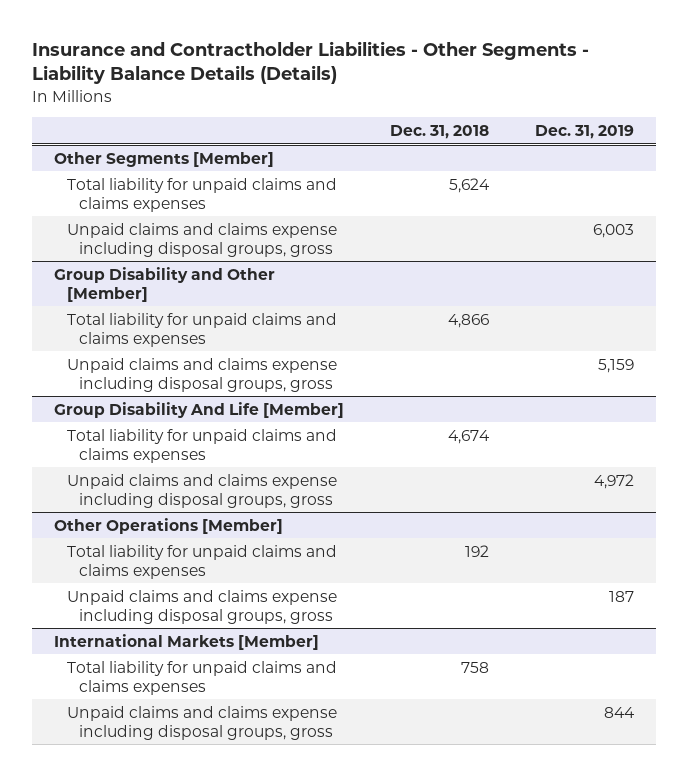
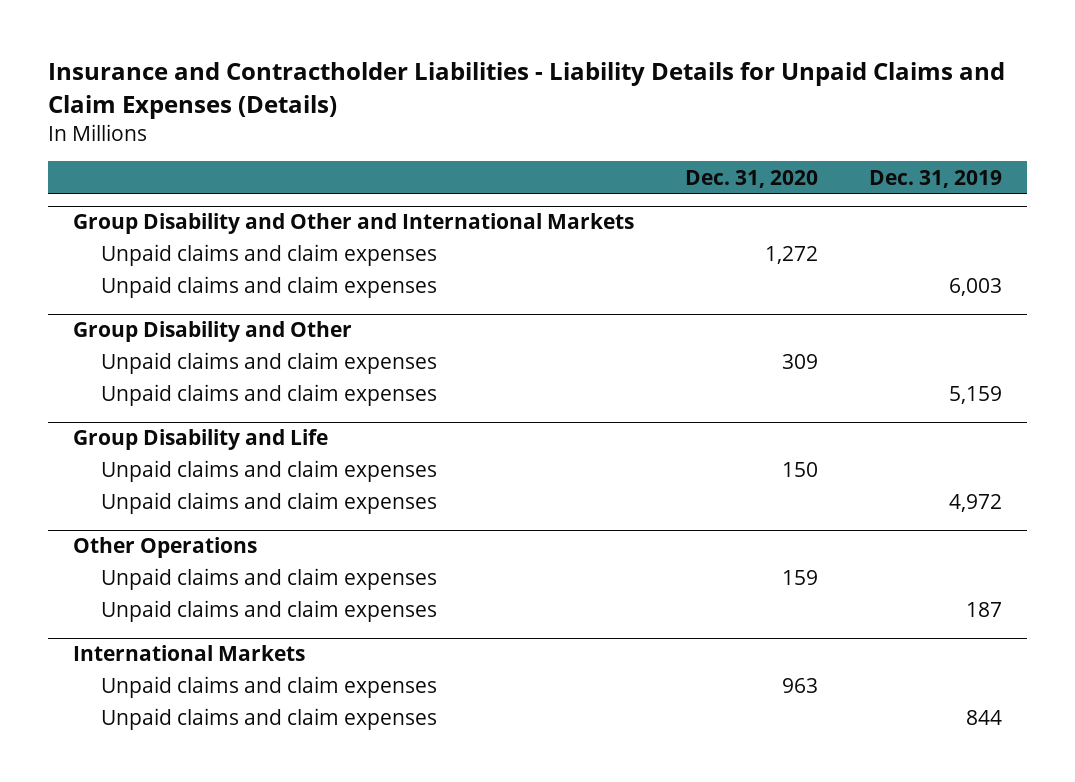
[31,41,589,85] Insurance and Contractholder Liabilities - Other Segments - Liability Balance Details (Details) -> [47,62,1005,119] Insurance and Contractholder Liabilities - Liability Details for Unpaid Claims and Claim Expenses (Details)
[390,125,490,140] Dec. 31, 2018 -> none
none -> [684,169,818,188] Dec. 31, 2020
[54,151,275,167] Other Segments [Member] -> none
[66,177,337,212] Total liability for unpaid claims and claims expenses -> none
[66,222,337,257] Unpaid claims and claims expense including disposal groups, gross -> none
none -> [73,213,635,235] Group Disability and Other and International Markets
none -> [101,244,438,267] Unpaid claims and claim expenses
none -> [101,276,438,299] Unpaid claims and claim expenses
[54,266,276,302] Group Disability and Other [Member] -> [73,321,353,343] Group Disability and Other
[66,312,337,347] Total liability for unpaid claims and claims expenses -> [101,352,438,375] Unpaid claims and claim expenses
[66,357,337,392] Unpaid claims and claims expense including disposal groups, gross -> [101,384,438,407] Unpaid claims and claim expenses
[54,401,345,418] Group Disability And Life [Member] -> [73,429,329,451] Group Disability and Life
[66,428,337,463] Total liability for unpaid claims and claims expenses -> [101,460,438,483] Unpaid claims and claim expenses
[66,473,337,508] Unpaid claims and claims expense including disposal groups, gross -> [101,492,438,515] Unpaid claims and claim expenses
[54,517,284,534] Other Operations [Member] -> [73,537,258,559] Other Operations
[66,544,337,579] Total liability for unpaid claims and claims expenses -> [101,568,438,591] Unpaid claims and claim expenses
[66,589,337,624] Unpaid claims and claims expense including disposal groups, gross -> [101,600,438,623] Unpaid claims and claim expenses
[54,633,320,650] International Markets [Member] -> [73,645,306,662] International Markets
[66,660,337,695] Total liability for unpaid claims and claims expenses -> [101,676,438,699] Unpaid claims and claim expenses
[66,705,337,740] Unpaid claims and claims expense including disposal groups, gross -> [101,708,438,731] Unpaid claims and claim expenses

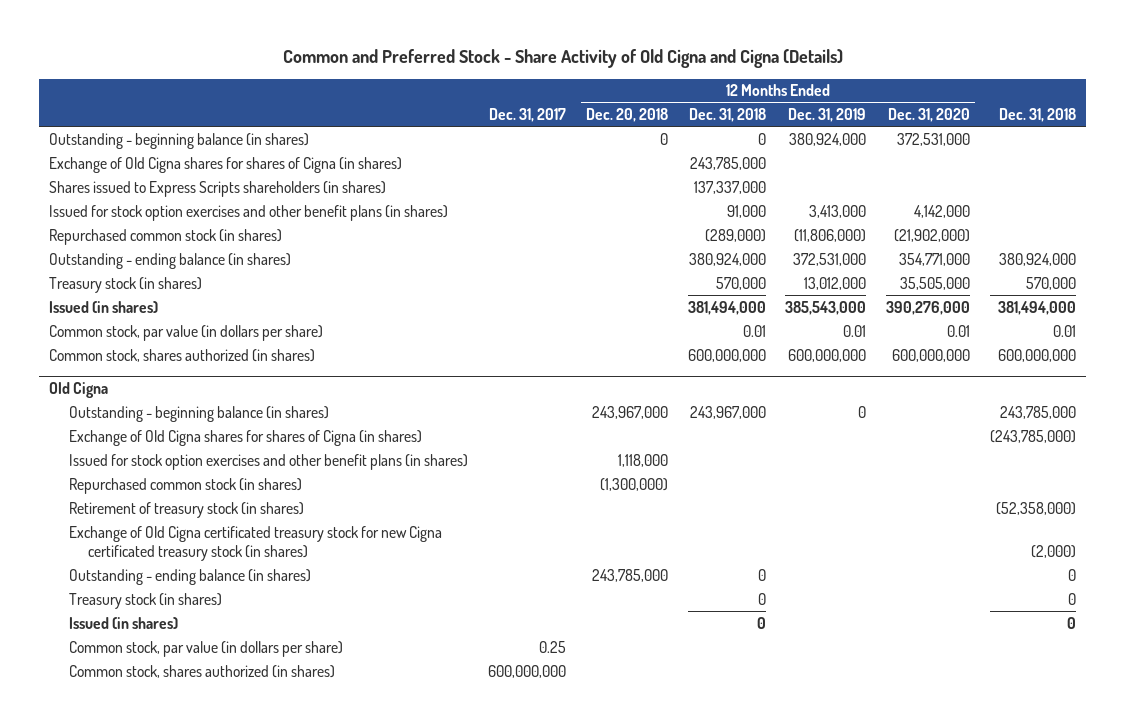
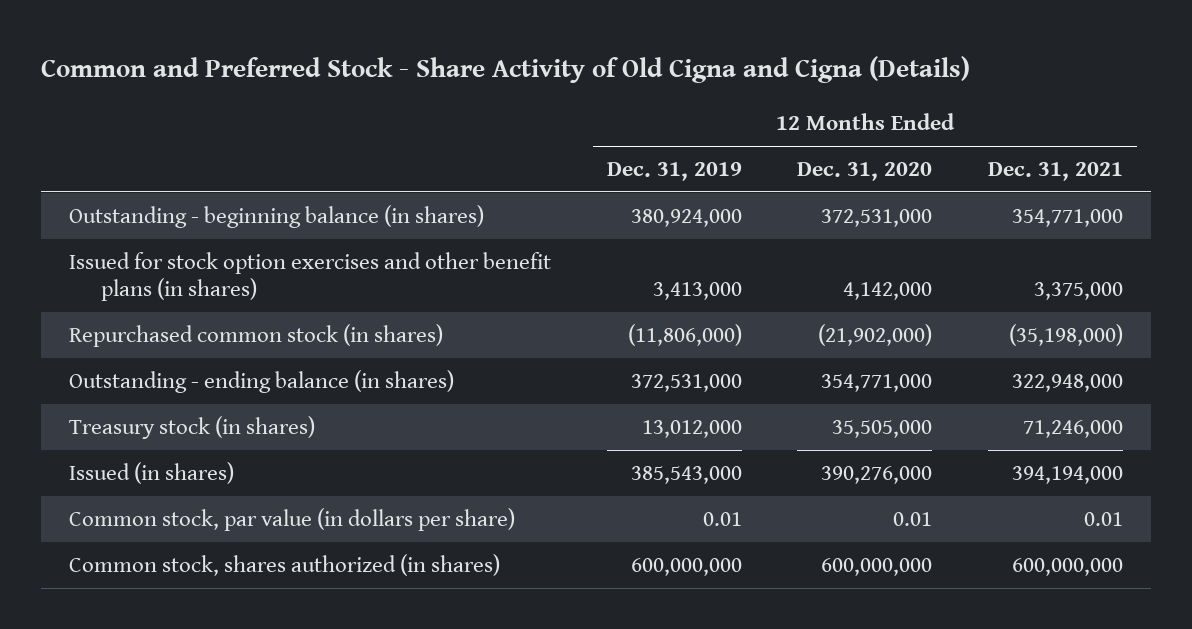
[488,107,566,122] Dec. 31, 2017 -> none
[585,107,668,122] Dec. 20, 2018 -> none
[688,107,766,122] Dec. 31, 2018 -> none
[999,107,1077,122] Dec. 31, 2018 -> none
none -> [987,162,1123,182] Dec. 31, 2021
[48,156,402,173] Exchange of Old Cigna shares for shares of Cigna (in shares) -> none
[48,180,386,197] Shares issued to Express Scripts shareholders (in shares) -> none
[48,382,108,399] Old Cigna -> none
[68,405,329,422] Outstanding - beginning balance (in shares) -> none
[68,429,422,446] Exchange of Old Cigna shares for shares of Cigna (in shares) -> none
[68,453,468,470] Issued for stock option exercises and other benefit plans (in shares) -> none
[68,477,302,494] Repurchased common stock (in shares) -> none
[68,501,304,518] Retirement of treasury stock (in shares) -> none
[68,525,442,562] Exchange of Old Cigna certificated treasury stock for new Cigna certificated treasury stock (in shares) -> none
[68,568,311,585] Outstanding - ending balance (in shares) -> none
[68,592,222,609] Treasury stock (in shares) -> none
[68,616,178,629] Issued (in shares) -> none
[68,640,343,657] Common stock, par value (in dollars per share) -> none
[68,664,335,678] Common stock, shares authorized (in shares) -> none

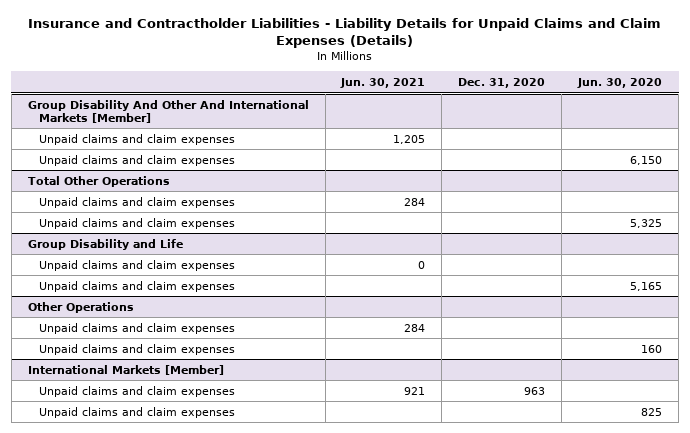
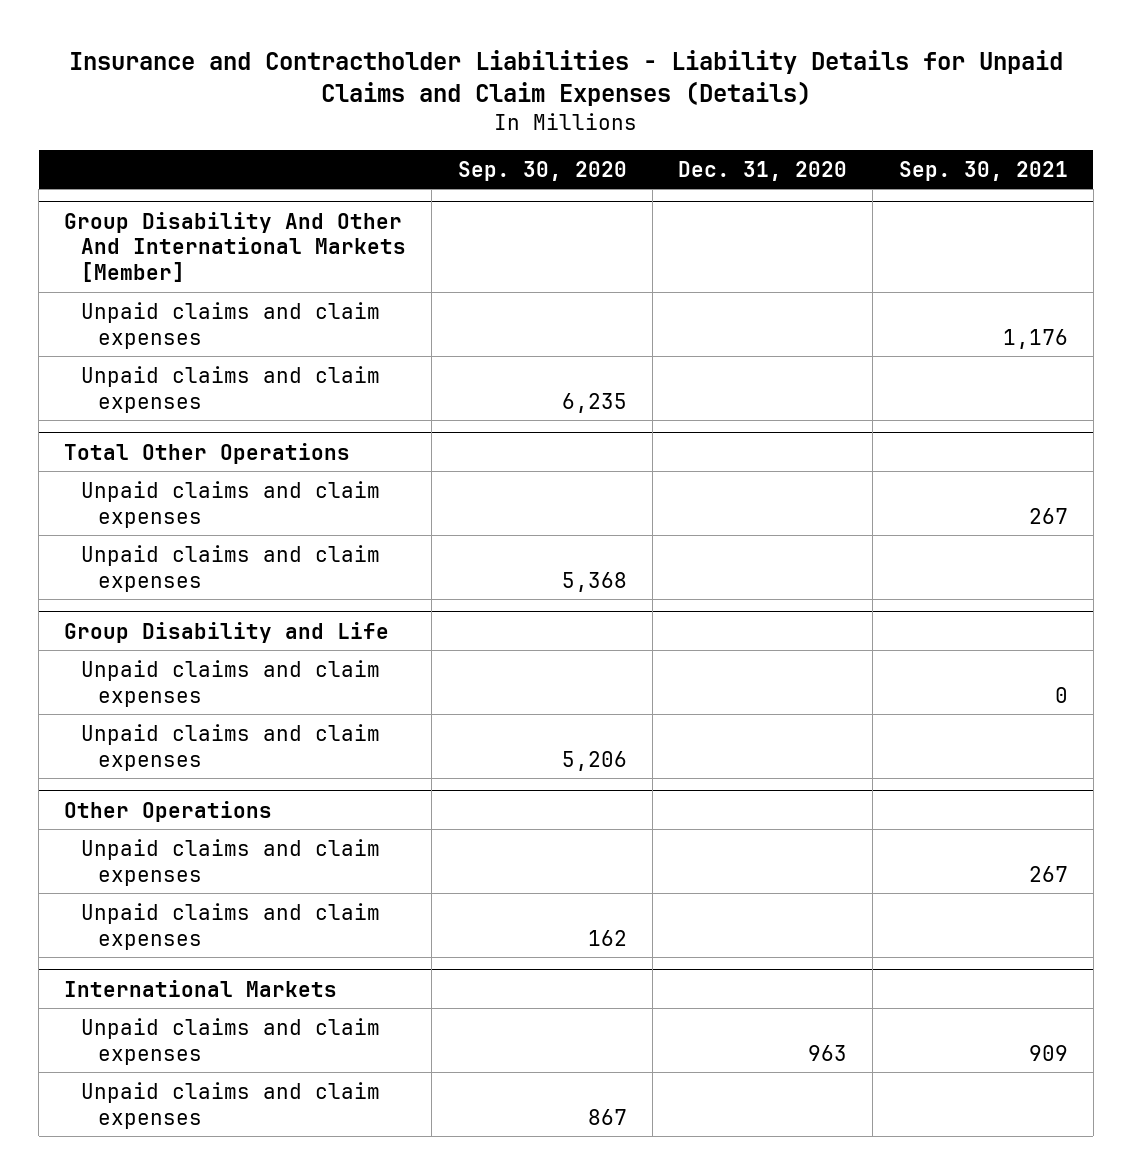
[340,77,426,88] Jun. 30, 2021 -> none
[577,77,663,88] Jun. 30, 2020 -> none
none -> [457,160,627,181] Sep. 30, 2020
none -> [898,160,1068,181] Sep. 30, 2021
[27,364,224,375] International Markets [Member] -> [64,979,338,997] International Markets

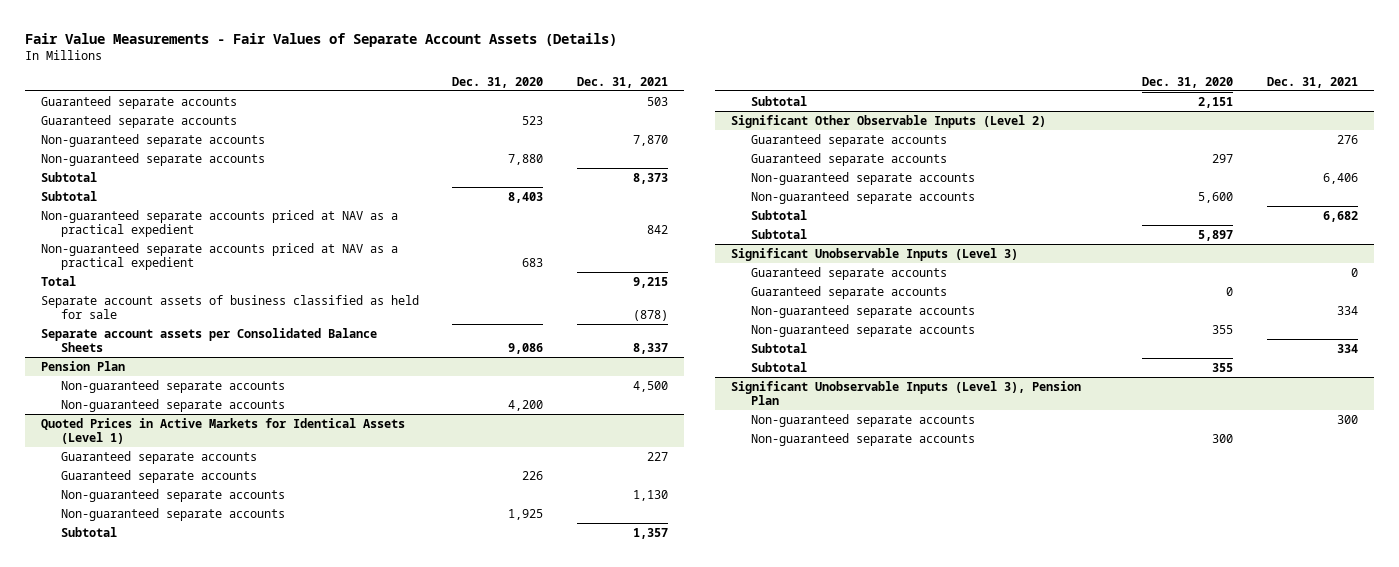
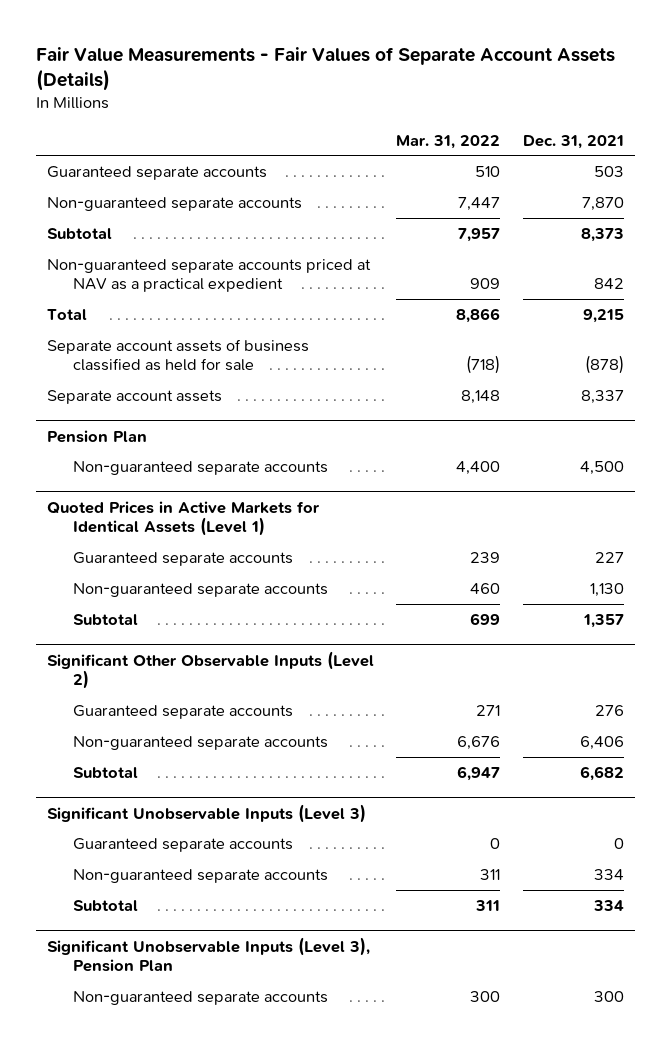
[452,76,544,88] Dec. 31, 2020 -> none
none -> [396,134,501,149] Mar. 31, 2022
[41,114,238,128] Guaranteed separate accounts -> none
[41,152,266,166] Non-guaranteed separate accounts -> none
[41,190,98,201] Subtotal -> none
[41,242,399,271] Non-guaranteed separate accounts priced at NAV as a practical expedient -> none
[41,327,378,353] Separate account assets per Consolidated Balance Sheets -> [46,389,222,404] Separate account assets
[60,398,285,412] Non-guaranteed separate accounts -> none
[60,469,257,483] Guaranteed separate accounts -> none
[60,507,285,521] Non-guaranteed separate accounts -> none
[750,95,807,106] Subtotal -> none
[750,152,947,166] Guaranteed separate accounts -> none
[750,190,975,204] Non-guaranteed separate accounts -> none
[750,228,807,239] Subtotal -> none
[750,285,947,299] Guaranteed separate accounts -> none
[750,323,975,337] Non-guaranteed separate accounts -> none
[750,361,807,372] Subtotal -> none
[750,432,975,446] Non-guaranteed separate accounts -> none

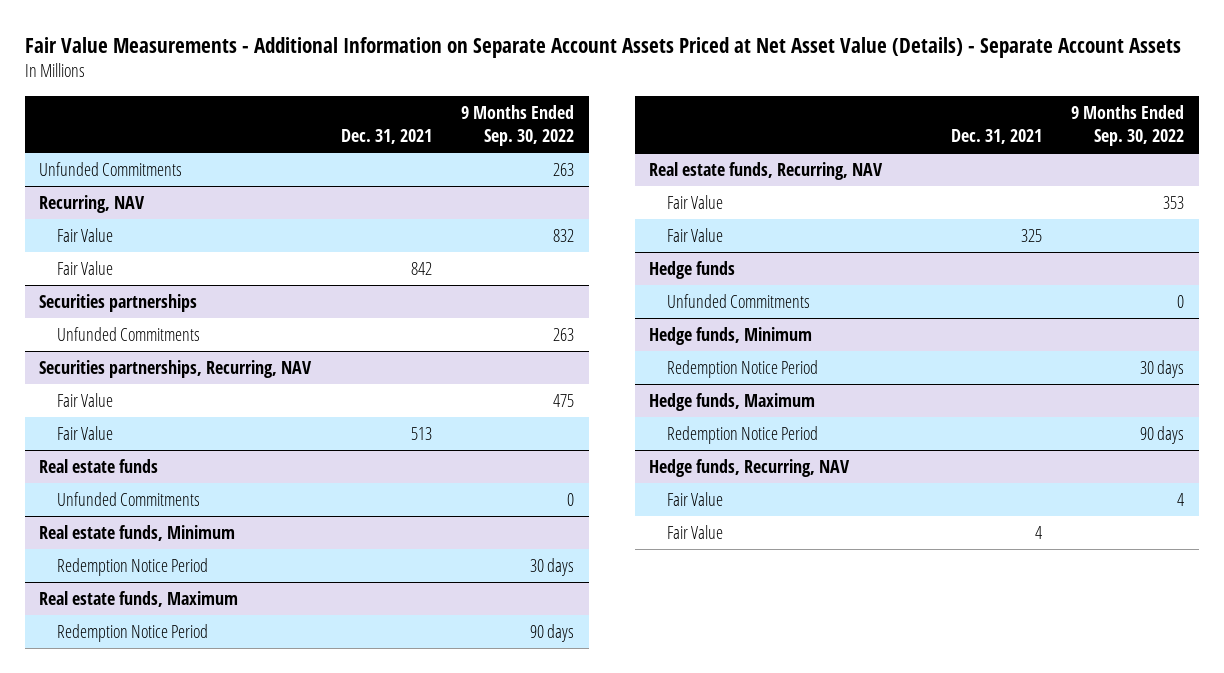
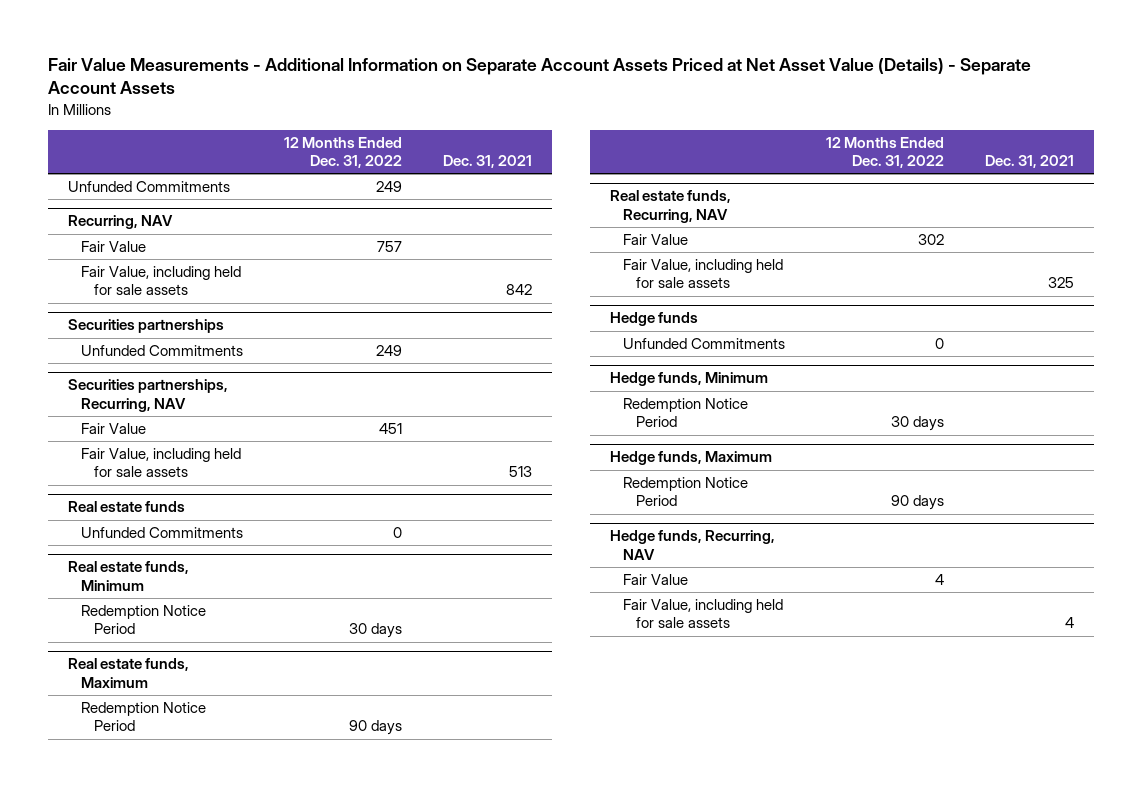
[461,104,575,147] 9 Months Ended Sep. 30, 2022 -> none
none -> [284,136,403,169] 12 Months Ended Dec. 31, 2022
[57,260,114,275] Fair Value -> [81,266,242,296] Fair Value, including held for sale assets
[57,425,114,440] Fair Value -> [81,448,242,478] Fair Value, including held for sale assets
[667,227,724,242] Fair Value -> [623,259,784,289] Fair Value, including held for sale assets
[667,524,724,539] Fair Value -> [623,599,784,629] Fair Value, including held for sale assets

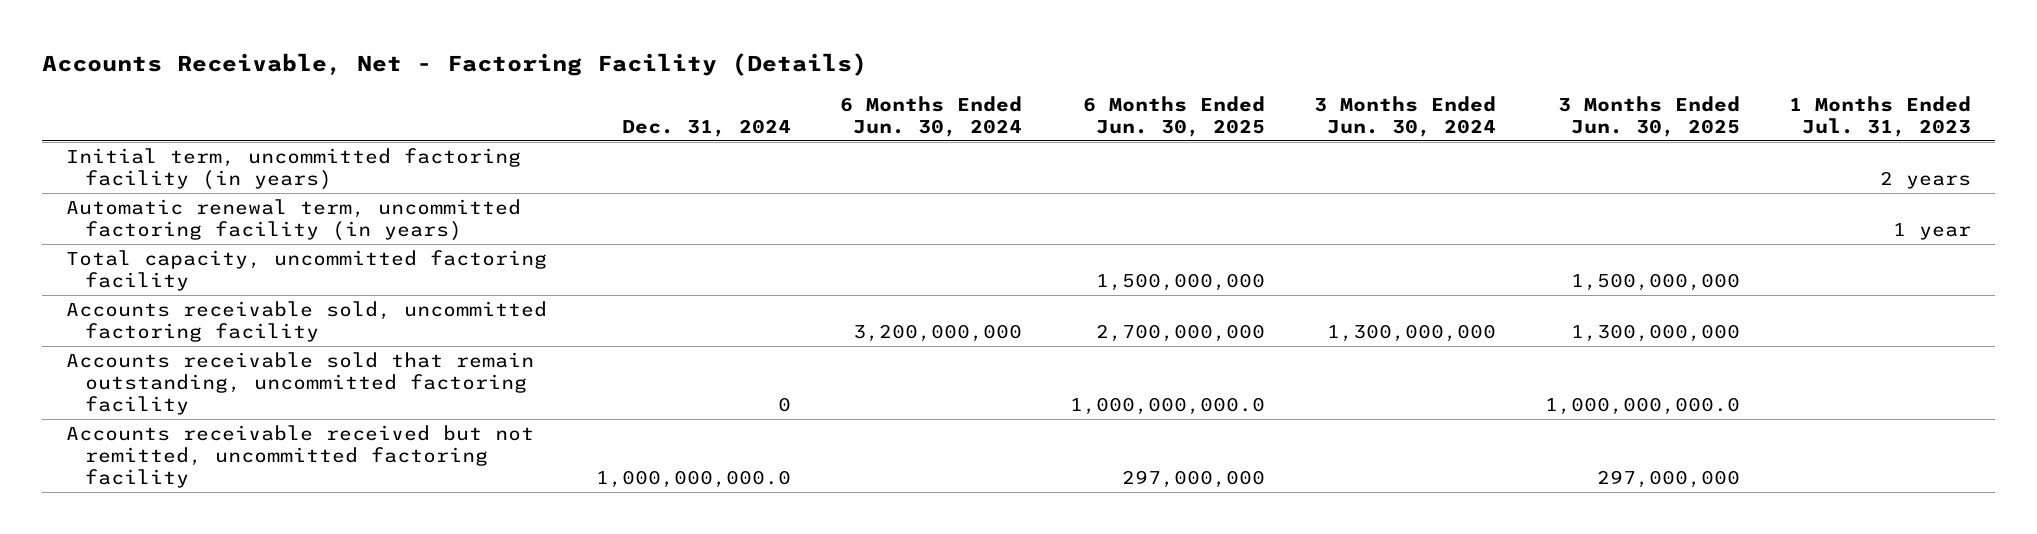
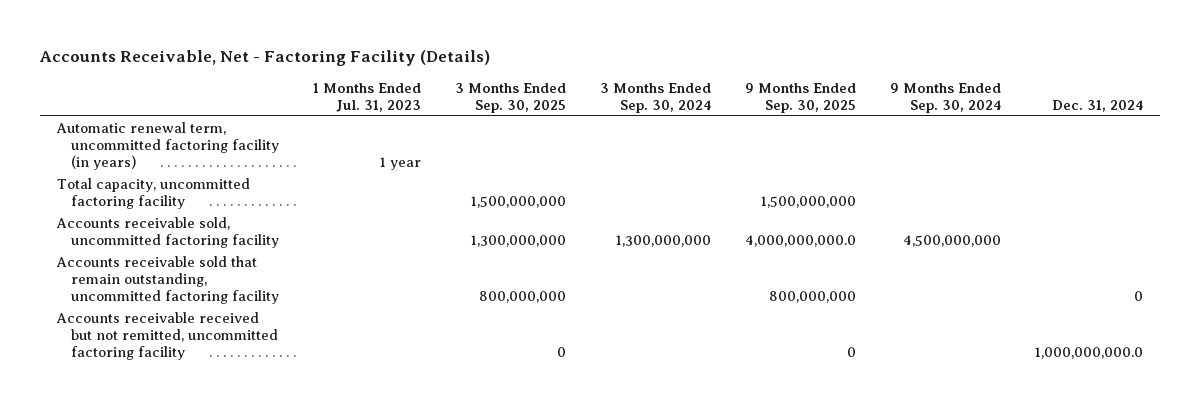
[839,95,1022,137] 6 Months Ended Jun. 30, 2024 -> none
[1083,95,1266,137] 6 Months Ended Jun. 30, 2025 -> none
[1314,95,1497,137] 3 Months Ended Jun. 30, 2024 -> none
[1557,95,1740,137] 3 Months Ended Jun. 30, 2025 -> none
none -> [455,82,567,114] 3 Months Ended Sep. 30, 2025
none -> [600,82,712,114] 3 Months Ended Sep. 30, 2024
none -> [745,82,857,114] 9 Months Ended Sep. 30, 2025
none -> [890,82,1002,114] 9 Months Ended Sep. 30, 2024
[66,148,522,191] Initial term, uncommitted factoring facility (in years) -> none

